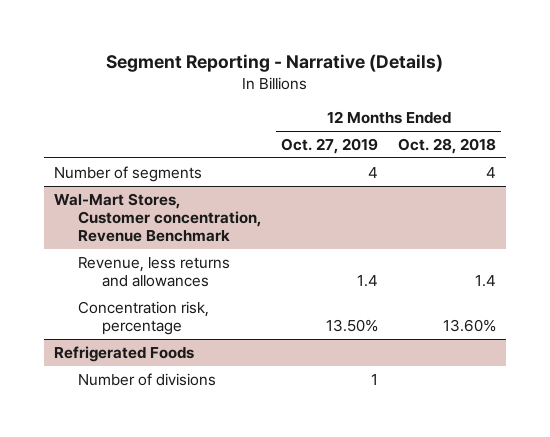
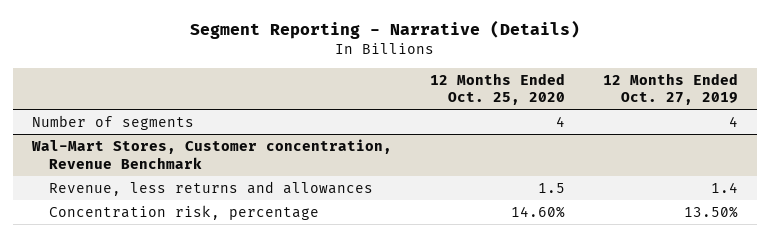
[398,138,497,155] Oct. 28, 2018 -> none
none -> [429,72,565,106] 12 Months Ended Oct. 25, 2020
[53,345,194,362] Refrigerated Foods -> none
[77,372,216,386] Number of divisions -> none

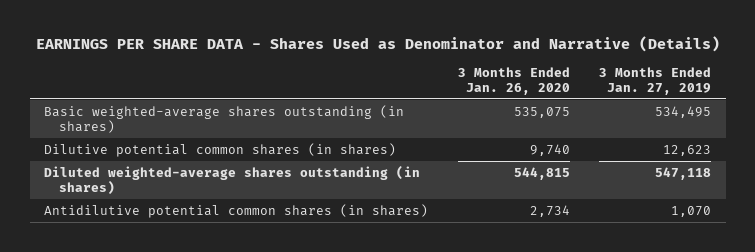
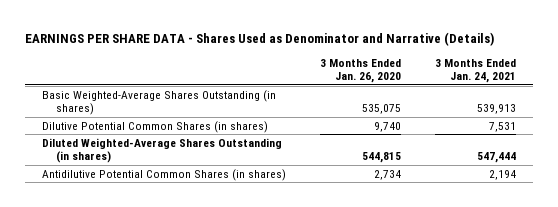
[598,67,711,95] 3 Months Ended Jan. 27, 2019 -> none
none -> [434,58,516,84] 3 Months Ended Jan. 24, 2021
[44,104,405,133] Basic weighted-average shares outstanding (in shares) -> [42,89,277,116] Basic Weighted-Average Shares Outstanding (in shares)
[44,142,397,157] Dilutive potential common shares (in shares) -> [42,120,269,133] Dilutive Potential Common Shares (in shares)
[44,165,421,195] Diluted weighted-average shares outstanding (in shares) -> [42,137,283,164] Diluted Weighted-Average Shares Outstanding (in shares)
[44,203,429,218] Antidilutive potential common shares (in shares) -> [42,168,287,181] Antidilutive Potential Common Shares (in shares)

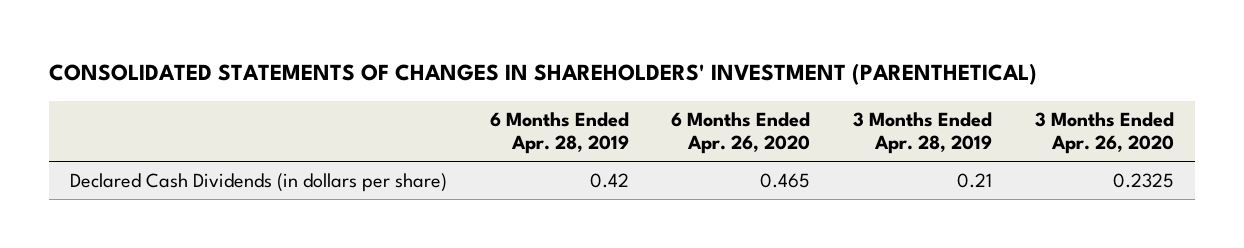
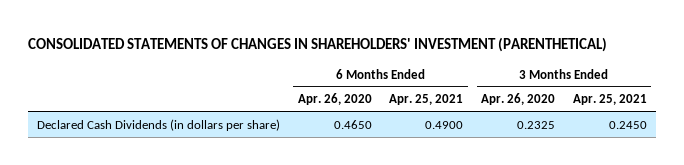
[489,111,629,155] 6 Months Ended Apr. 28, 2019 -> none
[852,111,992,155] 3 Months Ended Apr. 28, 2019 -> none
none -> [389,94,464,106] Apr. 25, 2021
none -> [572,94,647,106] Apr. 25, 2021
[760,173,811,189] 0.465 -> [333,119,372,129] 0.4650

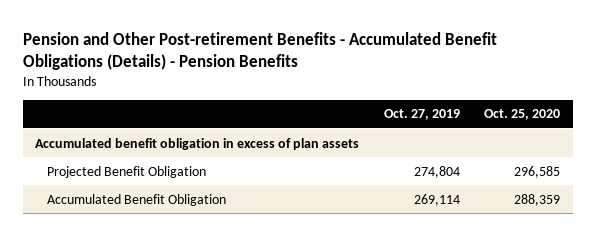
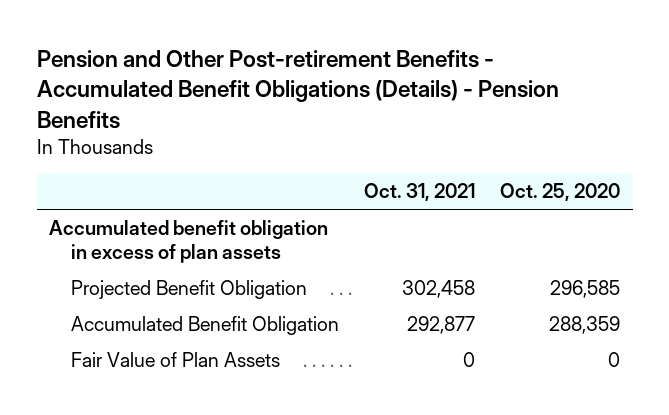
[383,109,460,121] Oct. 27, 2019 -> none
none -> [364,183,476,202] Oct. 31, 2021
none -> [71,352,281,368] Fair Value of Plan Assets

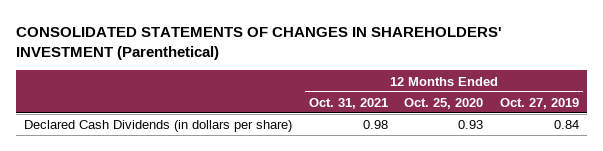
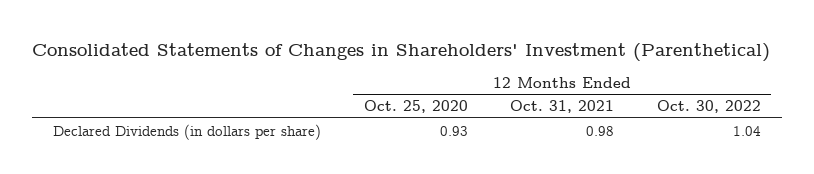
[16,26,503,61] CONSOLIDATED STATEMENTS OF CHANGES IN SHAREHOLDERS' INVESTMENT (Parenthetical) -> [32,42,771,62] Consolidated Statements of Changes in Shareholders' Investment (Parenthetical)
[500,97,580,109] Oct. 27, 2019 -> none
none -> [656,100,761,114] Oct. 30, 2022
[24,120,293,133] Declared Cash Dividends (in dollars per share) -> [53,123,322,140] Declared Dividends (in dollars per share)

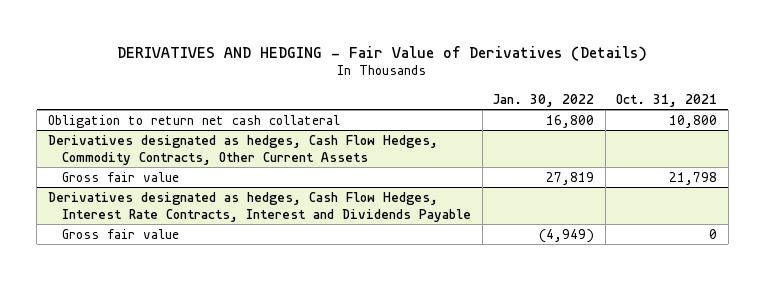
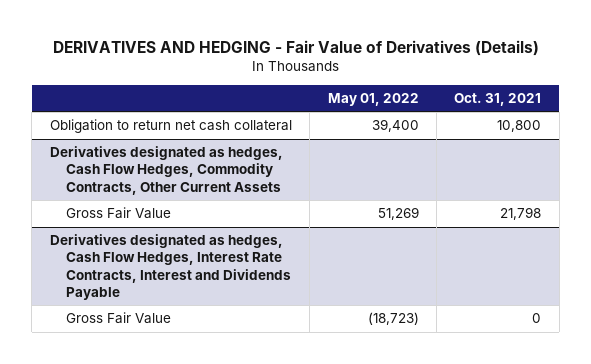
[493,93,595,107] Jan. 30, 2022 -> none
none -> [327,92,419,106] May 01, 2022
[62,171,180,182] Gross fair value -> [66,207,172,220] Gross Fair Value
[62,228,180,239] Gross fair value -> [66,312,172,325] Gross Fair Value

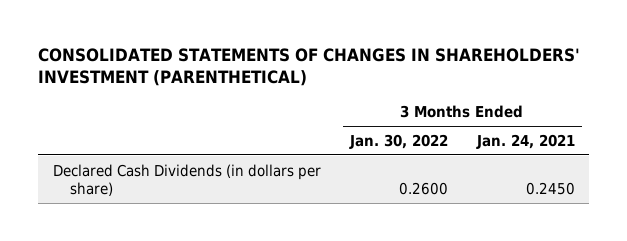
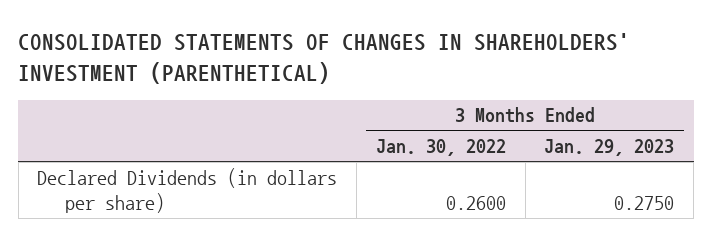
[475,133,575,149] Jan. 24, 2021 -> none
none -> [544,139,675,157] Jan. 29, 2023
[52,163,321,197] Declared Cash Dividends (in dollars per share) -> [37,167,338,213] Declared Dividends (in dollars per share)

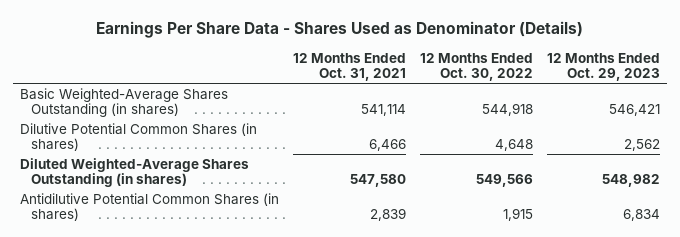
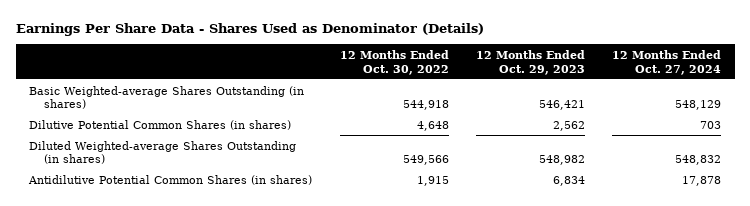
[292,52,406,82] 12 Months Ended Oct. 31, 2021 -> none
none -> [612,50,722,75] 12 Months Ended Oct. 27, 2024
[20,87,229,118] Basic Weighted-Average Shares Outstanding (in shares) -> [29,85,305,110] Basic Weighted-average Shares Outstanding (in shares)
[20,157,250,188] Diluted Weighted-Average Shares Outstanding (in shares) -> [29,140,297,165] Diluted Weighted-average Shares Outstanding (in shares)

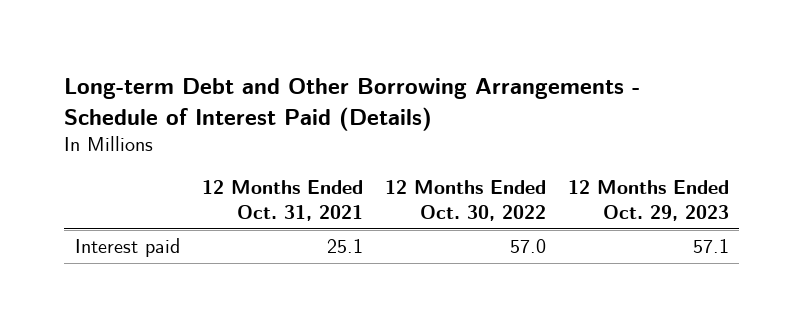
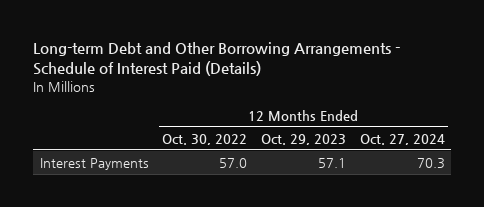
[201,179,363,222] 12 Months Ended Oct. 31, 2021 -> none
none -> [359,133,445,145] Oct. 27, 2024
[75,238,181,258] Interest paid -> [39,158,149,171] Interest Payments

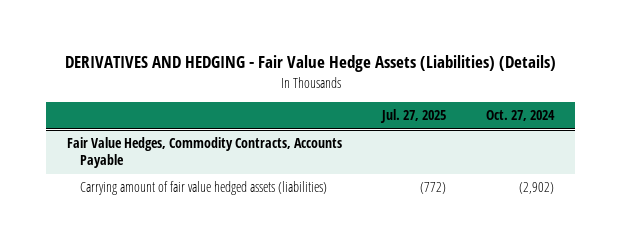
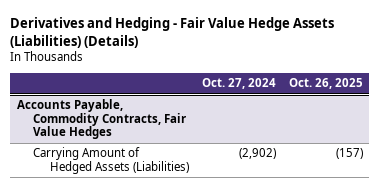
[64,55,556,73] DERIVATIVES AND HEDGING - Fair Value Hedge Assets (Liabilities) (Details) -> [10,17,335,48] Derivatives and Hedging - Fair Value Hedge Assets (Liabilities) (Details)
[380,109,447,124] Jul. 27, 2025 -> none
none -> [288,78,363,90] Oct. 26, 2025
[66,137,342,169] Fair Value Hedges, Commodity Contracts, Accounts Payable -> [16,99,187,140] Accounts Payable, Commodity Contracts, Fair Value Hedges
[80,181,328,196] Carrying amount of fair value hedged assets (liabilities) -> [33,147,189,174] Carrying Amount of Hedged Assets (Liabilities)

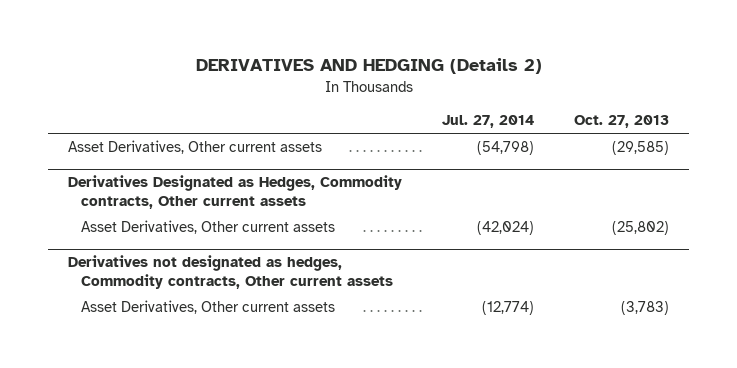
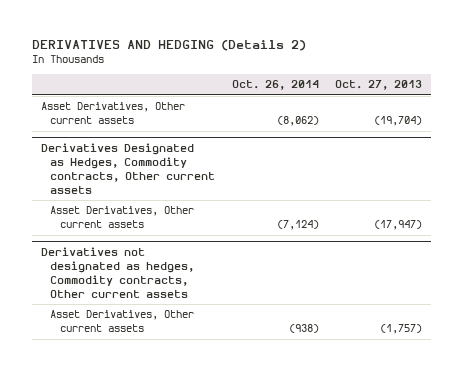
[442,115,535,129] Jul. 27, 2014 -> none
none -> [231,80,319,91] Oct. 26, 2014
[612,141,670,156] (29,585) -> [374,116,423,127] (19,704)
[612,221,670,236] (25,802) -> [374,220,423,231] (17,947)
[621,301,670,316] (3,783) -> [380,324,423,335] (1,757)

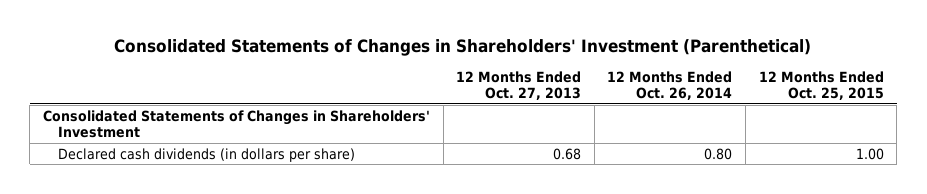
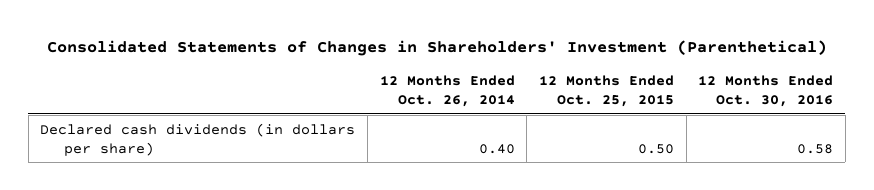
[456,70,582,101] 12 Months Ended Oct. 27, 2013 -> none
none -> [698,75,834,108] 12 Months Ended Oct. 30, 2016
[42,109,430,139] Consolidated Statements of Changes in Shareholders' Investment -> none
[704,147,733,160] 0.80 -> [478,143,515,154] 0.40
[855,147,884,160] 1.00 -> [637,143,674,154] 0.50

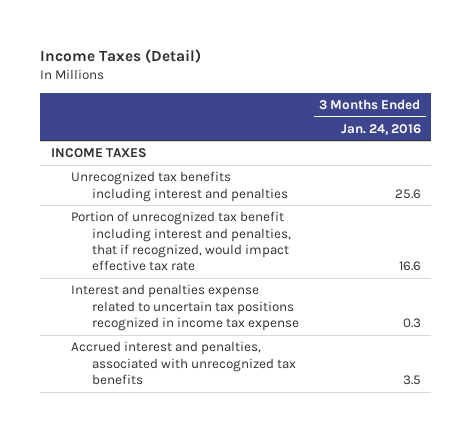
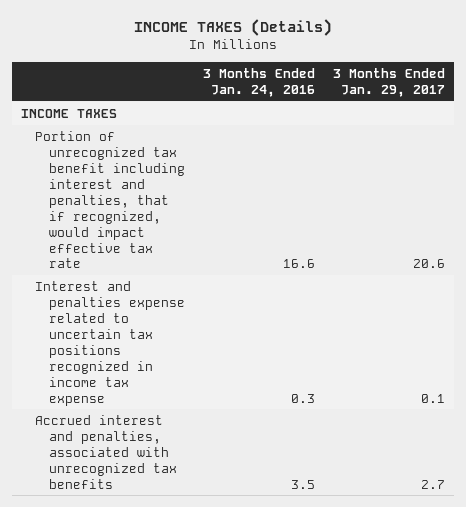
[40,49,202,64] Income Taxes (Detail) -> [133,18,332,36] INCOME TAXES (Details)
none -> [332,67,445,97] 3 Months Ended Jan. 29, 2017
[71,171,288,202] Unrecognized tax benefits including interest and penalties -> none

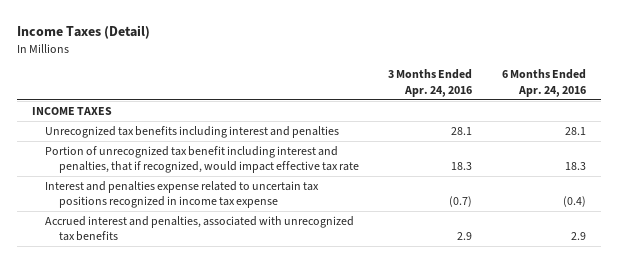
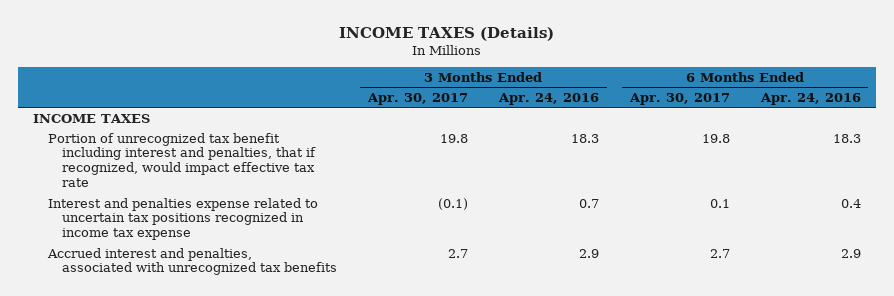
[17,25,151,40] Income Taxes (Detail) -> [339,26,555,41] INCOME TAXES (Details)
none -> [367,92,469,105] Apr. 30, 2017
none -> [628,92,730,105] Apr. 30, 2017
[45,125,340,138] Unrecognized tax benefits including interest and penalties -> none
[449,196,473,208] (0.7) -> [578,198,599,208] 0.7
[562,196,586,208] (0.4) -> [840,198,861,208] 0.4

